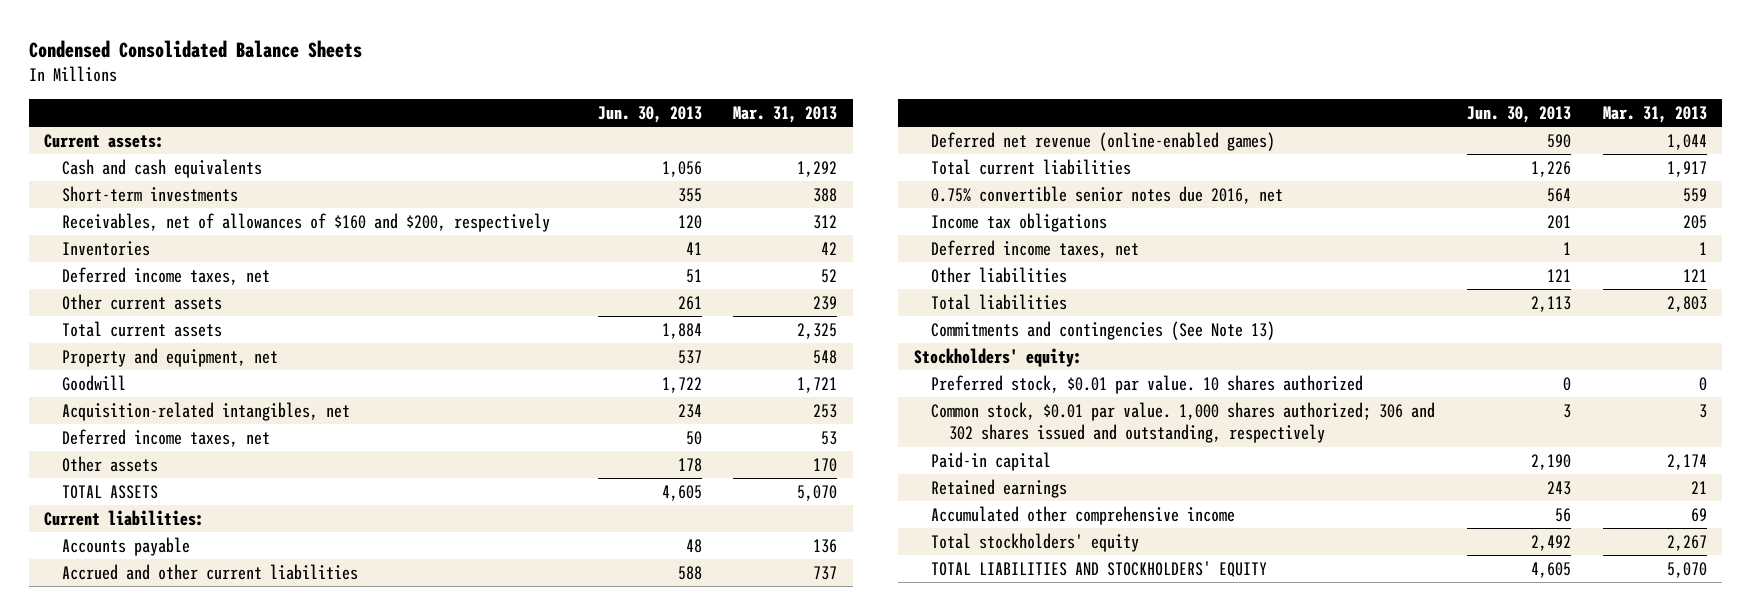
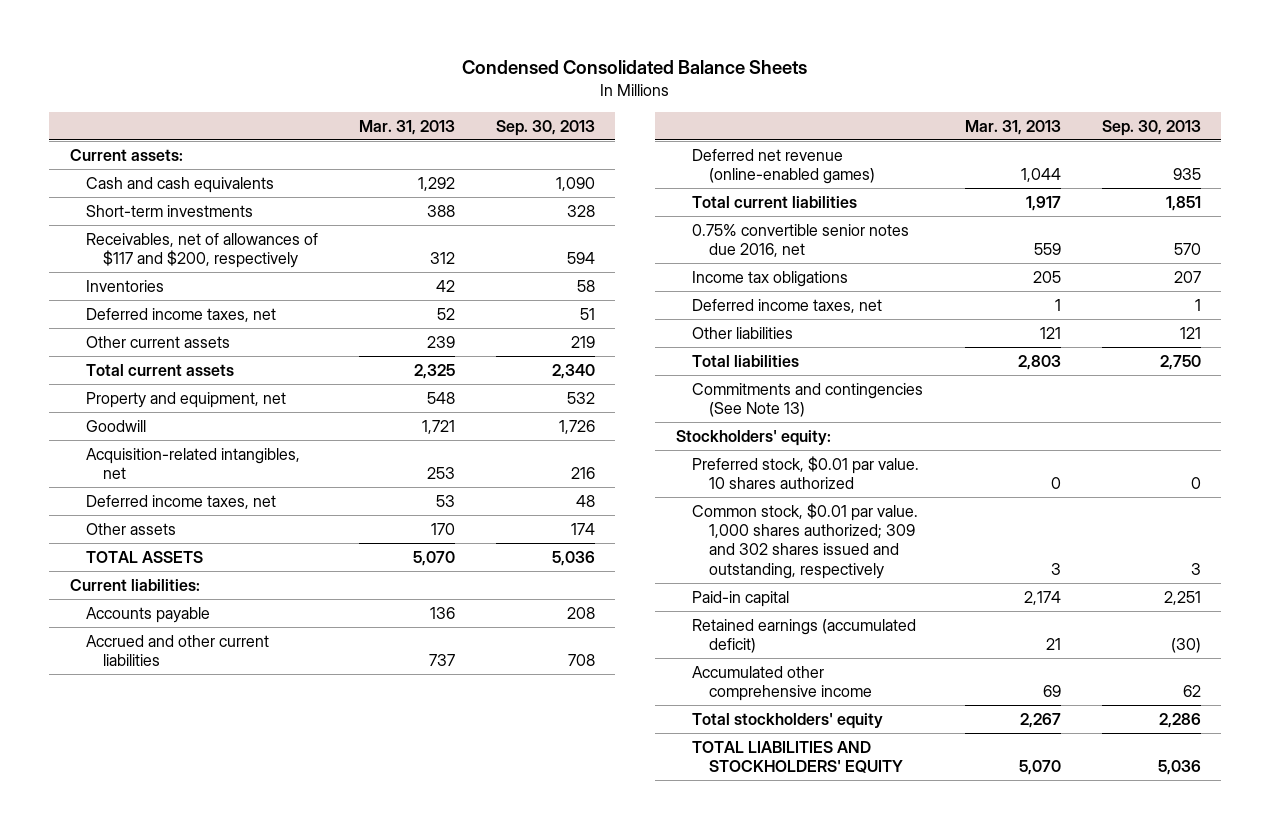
[597,105,702,123] Jun. 30, 2013 -> none
none -> [495,119,595,136] Sep. 30, 2013
[62,212,551,232] Receivables, net of allowances of $160 and $200, respectively -> [86,232,319,269] Receivables, net of allowances of $117 and $200, respectively
[931,401,1436,444] Common stock, $0.01 par value. 1,000 shares authorized; 306 and 302 shares issued and outstanding, respectively -> [692,502,919,579] Common stock, $0.01 par value. 1,000 shares authorized; 309 and 302 shares issued and outstanding, respectively
[931,478,1068,498] Retained earnings -> [692,618,917,654] Retained earnings (accumulated deficit)

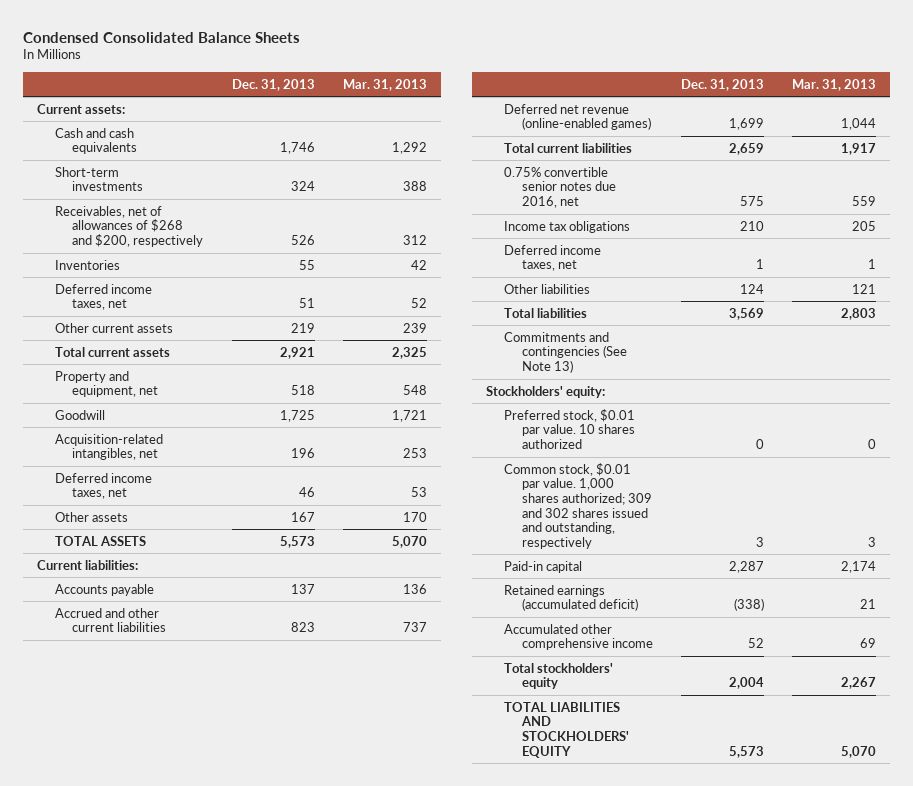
[495,119,595,136] Sep. 30, 2013 -> none
none -> [231,78,315,91] Dec. 31, 2013
[86,232,319,269] Receivables, net of allowances of $117 and $200, respectively -> [54,205,204,247] Receivables, net of allowances of $268 and $200, respectively

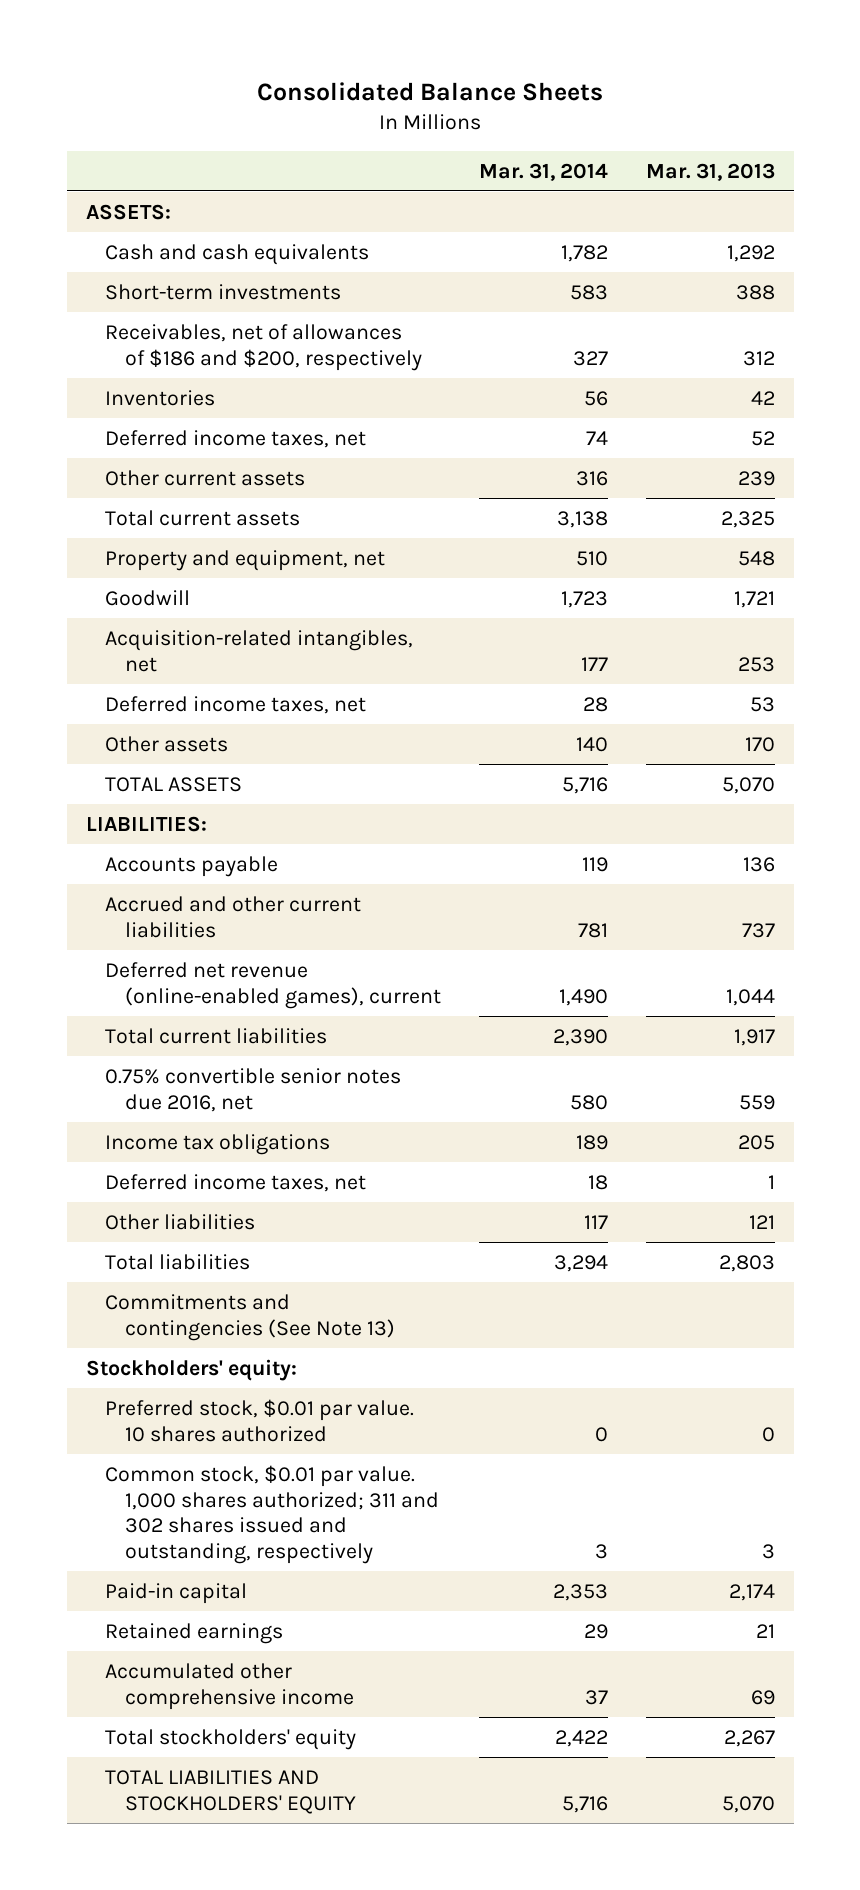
[23,31,301,43] Condensed Consolidated Balance Sheets -> [257,82,604,102] Consolidated Balance Sheets
[231,78,315,91] Dec. 31, 2013 -> none
none -> [478,162,608,181] Mar. 31, 2014
[37,103,126,114] Current assets: -> [85,203,171,220] ASSETS:
[54,205,204,247] Receivables, net of allowances of $268 and $200, respectively -> [105,323,422,371] Receivables, net of allowances of $186 and $200, respectively
[37,559,139,570] Current liabilities: -> [85,815,207,832] LIABILITIES:
[504,103,651,131] Deferred net revenue (online-enabled games) -> [105,961,441,1009] Deferred net revenue (online-enabled games), current
[504,462,652,549] Common stock, $0.01 par value. 1,000 shares authorized; 309 and 302 shares issued and outstanding, respectively -> [105,1464,439,1565] Common stock, $0.01 par value. 1,000 shares authorized; 311 and 302 shares issued and outstanding, respectively
[504,584,638,612] Retained earnings (accumulated deficit) -> [105,1622,284,1644] Retained earnings

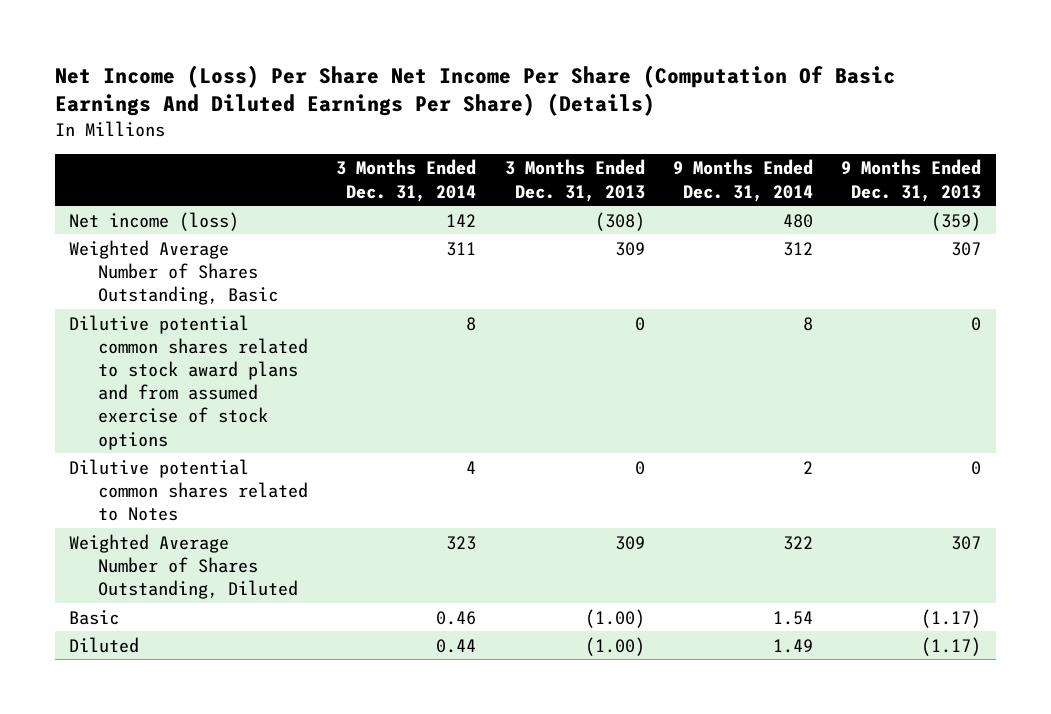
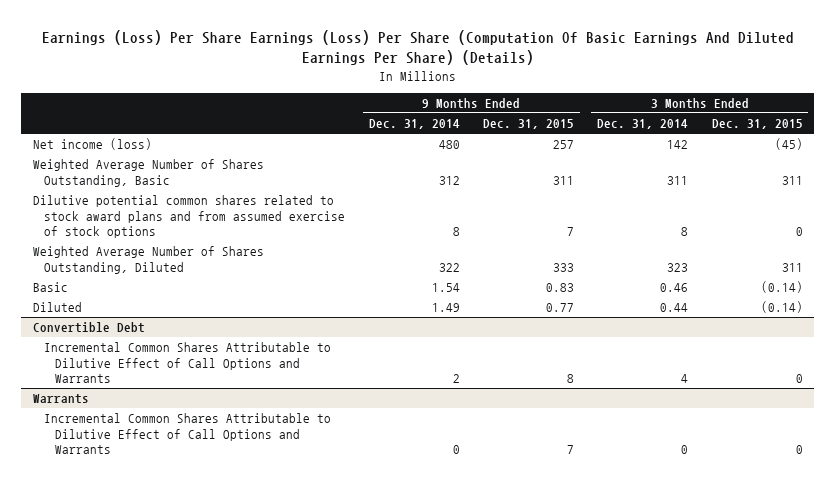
[55,65,896,117] Net Income (Loss) Per Share Net Income Per Share (Computation Of Basic Earnings And Diluted Earnings Per Share) (Details) -> [41,29,794,65] Earnings (Loss) Per Share Earnings (Loss) Per Share (Computation Of Basic Earnings And Diluted Earnings Per Share) (Details)
[504,159,645,202] 3 Months Ended Dec. 31, 2013 -> none
[841,159,982,202] 9 Months Ended Dec. 31, 2013 -> none
none -> [482,119,574,130] Dec. 31, 2015
none -> [711,119,803,130] Dec. 31, 2015
[69,458,309,521] Dilutive potential common shares related to Notes -> none
none -> [32,322,145,334] Convertible Debt
none -> [44,342,332,383] Incremental Common Shares Attributable to Dilutive Effect of Call Options and Warrants
none -> [32,394,89,405] Warrants
none -> [44,413,332,454] Incremental Common Shares Attributable to Dilutive Effect of Call Options and Warrants

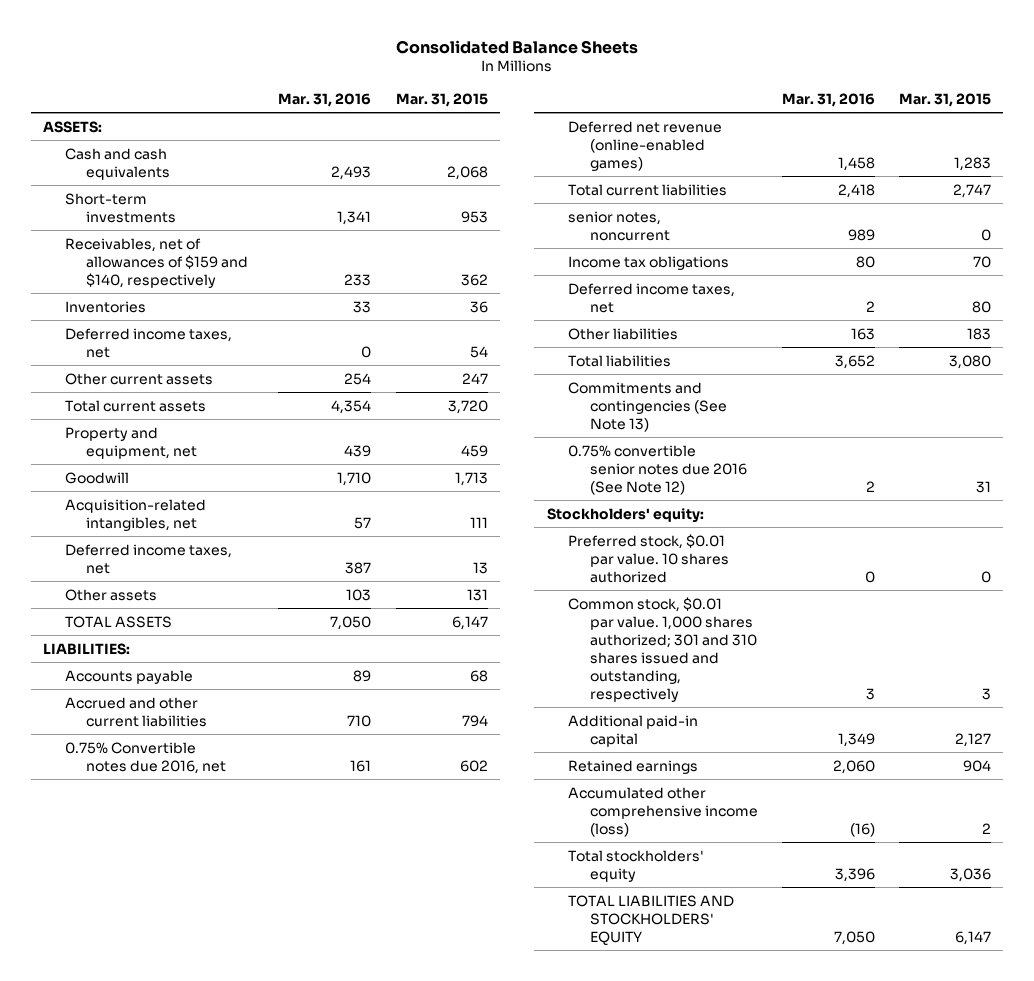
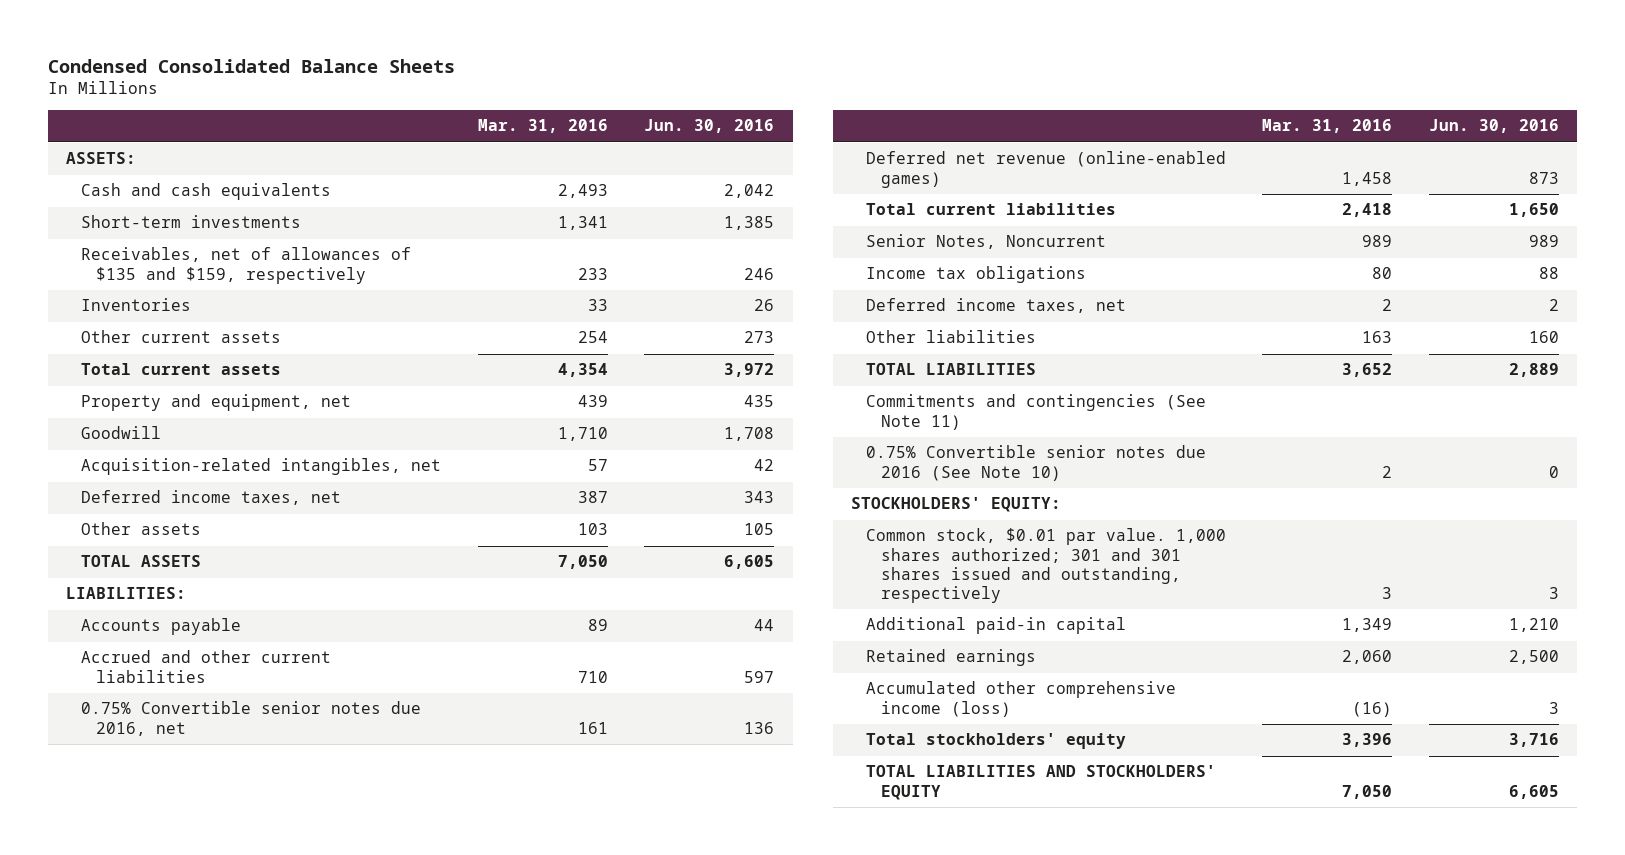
[396,39,639,54] Consolidated Balance Sheets -> [47,58,455,73] Condensed Consolidated Balance Sheets
[395,92,488,107] Mar. 31, 2015 -> none
none -> [644,119,775,134] Jun. 30, 2016
[64,237,248,288] Receivables, net of allowances of $159 and $140, respectively -> [81,247,412,284] Receivables, net of allowances of $135 and $159, respectively
[64,327,232,358] Deferred income taxes, net -> none
[64,741,226,774] 0.75% Convertible notes due 2016, net -> [81,701,422,736] 0.75% Convertible senior notes due 2016, net
[568,210,670,241] senior notes, noncurrent -> [865,234,1106,250] Senior Notes, Noncurrent
[568,533,729,583] Preferred stock, $0.01 par value. 10 shares authorized -> none
[568,354,672,367] Total liabilities -> [865,363,1036,376] TOTAL LIABILITIES
[568,381,727,432] Commitments and contingencies (See Note 13) -> [865,394,1206,430] Commitments and contingencies (See Note 11)
[568,444,747,495] 0.75% convertible senior notes due 2016 (See Note 12) -> [865,445,1206,481] 0.75% Convertible senior notes due 2016 (See Note 10)
[546,507,704,523] Stockholders' equity: -> [850,497,1061,513] STOCKHOLDERS' EQUITY:
[568,596,757,702] Common stock, $0.01 par value. 1,000 shares authorized; 301 and 310 shares issued and outstanding, respectively -> [865,528,1226,603] Common stock, $0.01 par value. 1,000 shares authorized; 301 and 301 shares issued and outstanding, respectively

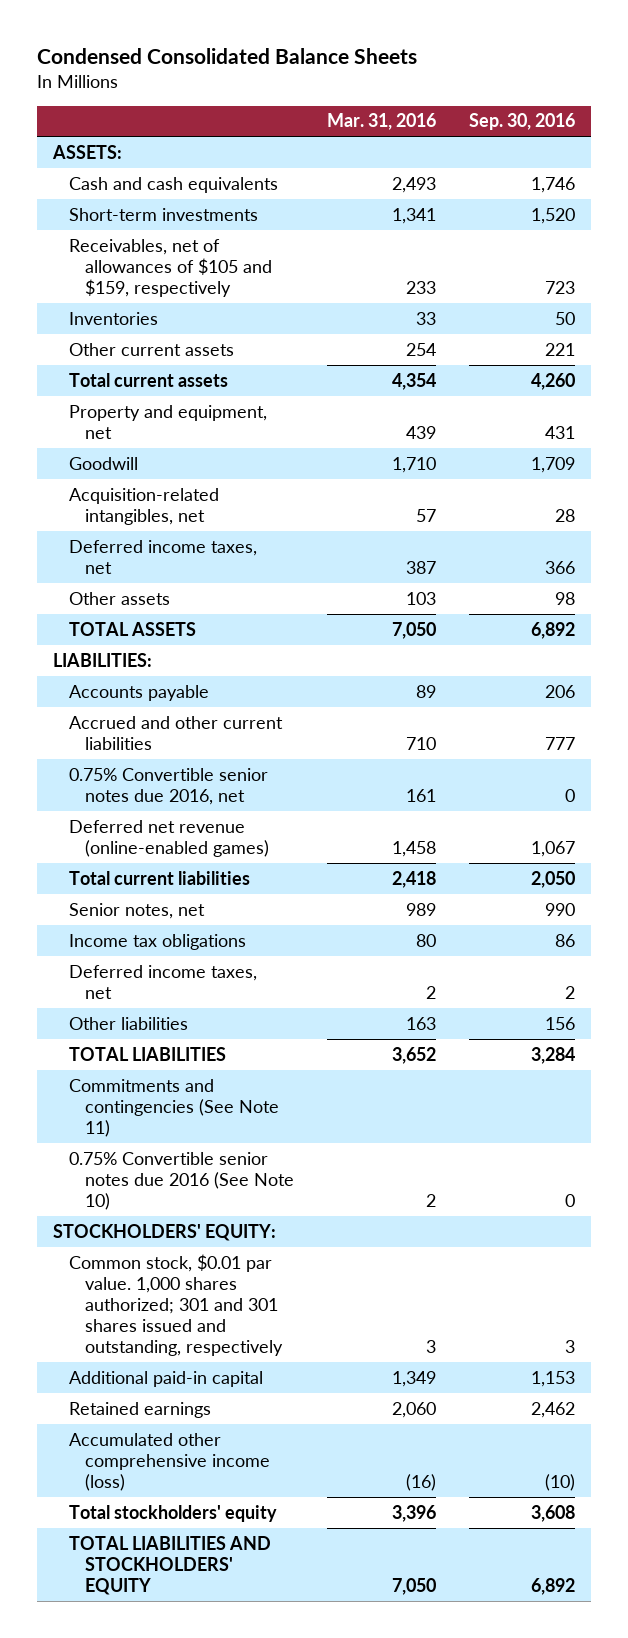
[644,119,775,134] Jun. 30, 2016 -> none
none -> [468,113,575,131] Sep. 30, 2016
[81,247,412,284] Receivables, net of allowances of $135 and $159, respectively -> [69,238,273,297] Receivables, net of allowances of $105 and $159, respectively
[865,234,1106,250] Senior Notes, Noncurrent -> [69,902,206,919] Senior notes, net

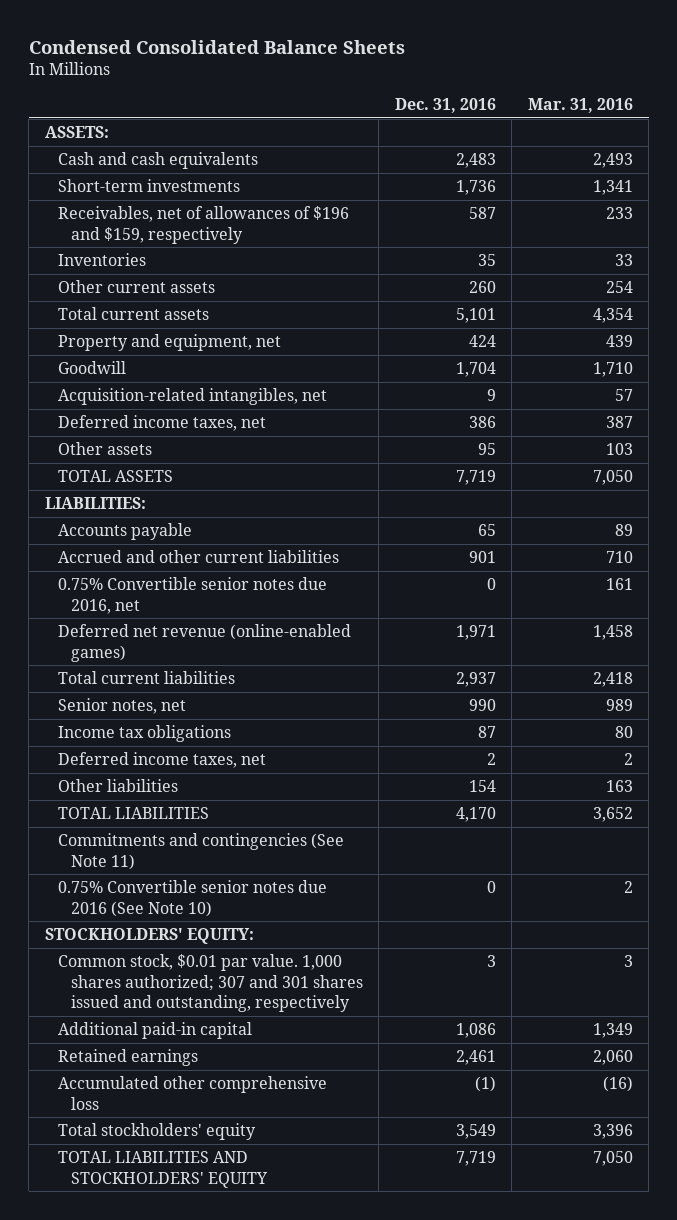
[468,113,575,131] Sep. 30, 2016 -> none
none -> [394,98,496,114] Dec. 31, 2016
[69,238,273,297] Receivables, net of allowances of $105 and $159, respectively -> [57,206,349,244] Receivables, net of allowances of $196 and $159, respectively
[69,1253,284,1357] Common stock, $0.01 par value. 1,000 shares authorized; 301 and 301 shares issued and outstanding, respectively -> [57,954,363,1013] Common stock, $0.01 par value. 1,000 shares authorized; 307 and 301 shares issued and outstanding, respectively
[69,1432,271,1491] Accumulated other comprehensive income (loss) -> [57,1076,327,1110] Accumulated other comprehensive loss

